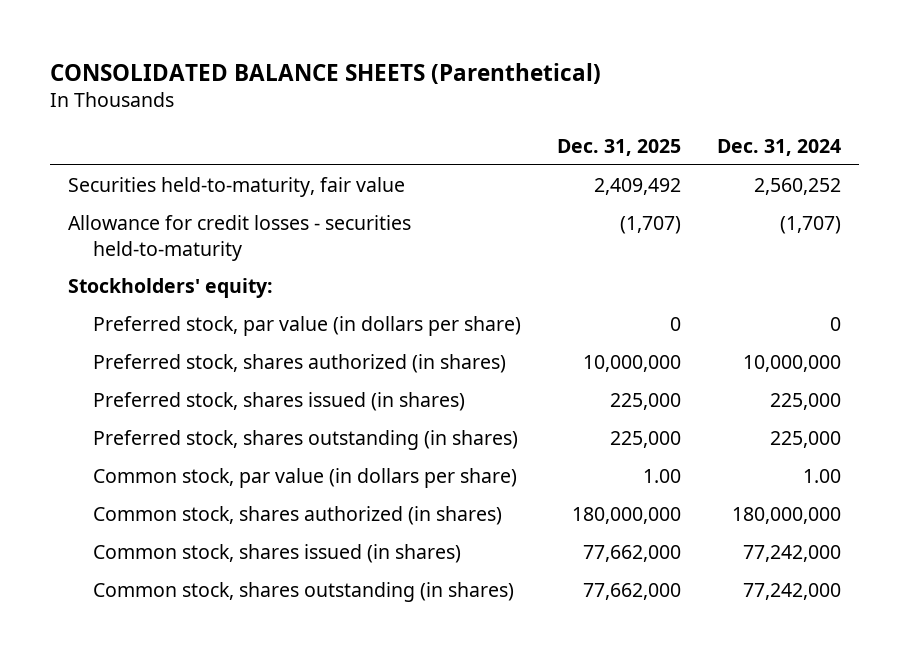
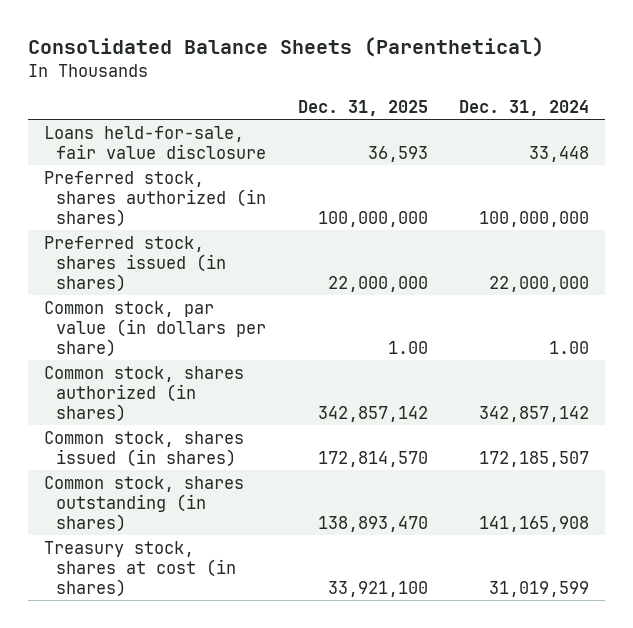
[50,62,602,84] CONSOLIDATED BALANCE SHEETS (Parenthetical) -> [28,37,545,58] Consolidated Balance Sheets (Parenthetical)
[68,177,406,198] Securities held-to-maturity, fair value -> none
[68,215,412,261] Allowance for credit losses - securities held-to-maturity -> none
[68,278,274,299] Stockholders' equity: -> none
[92,316,521,337] Preferred stock, par value (in dollars per share) -> none
[92,430,518,451] Preferred stock, shares outstanding (in shares) -> none
none -> [44,125,267,159] Loans held-for-sale, fair value disclosure
[582,355,681,373] 10,000,000 -> [317,210,428,227] 100,000,000
[743,355,842,373] 10,000,000 -> [479,210,590,227] 100,000,000
[609,393,681,411] 225,000 -> [327,275,428,292] 22,000,000
[770,393,842,411] 225,000 -> [489,275,590,292] 22,000,000
[571,507,681,525] 180,000,000 -> [317,405,428,422] 342,857,142
[732,507,842,525] 180,000,000 -> [479,405,590,422] 342,857,142
[582,545,681,563] 77,662,000 -> [317,450,428,467] 172,814,570
[743,545,842,563] 77,242,000 -> [479,450,590,467] 172,185,507
[582,583,681,601] 77,662,000 -> [317,515,428,532] 138,893,470
[743,583,842,601] 77,242,000 -> [479,515,590,532] 141,165,908
none -> [44,540,237,597] Treasury stock, shares at cost (in shares)

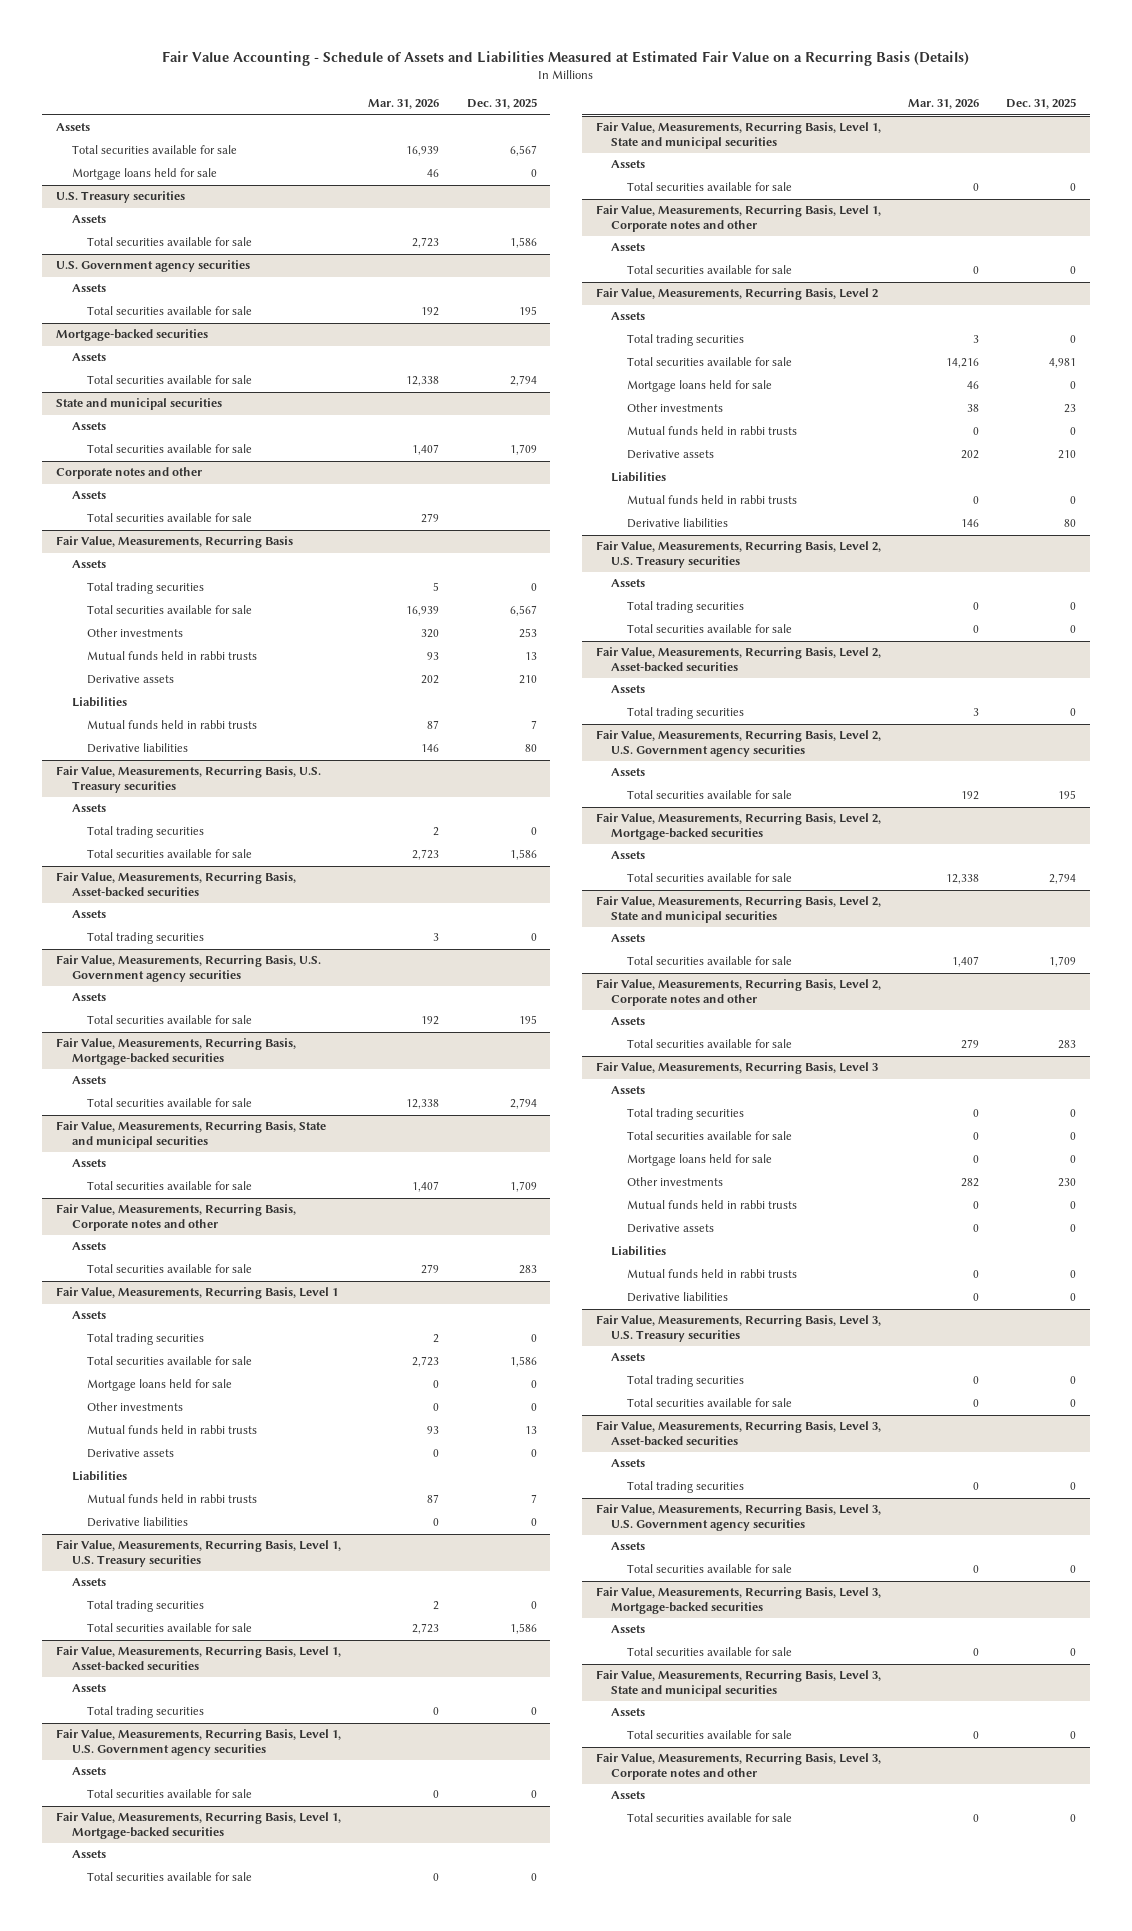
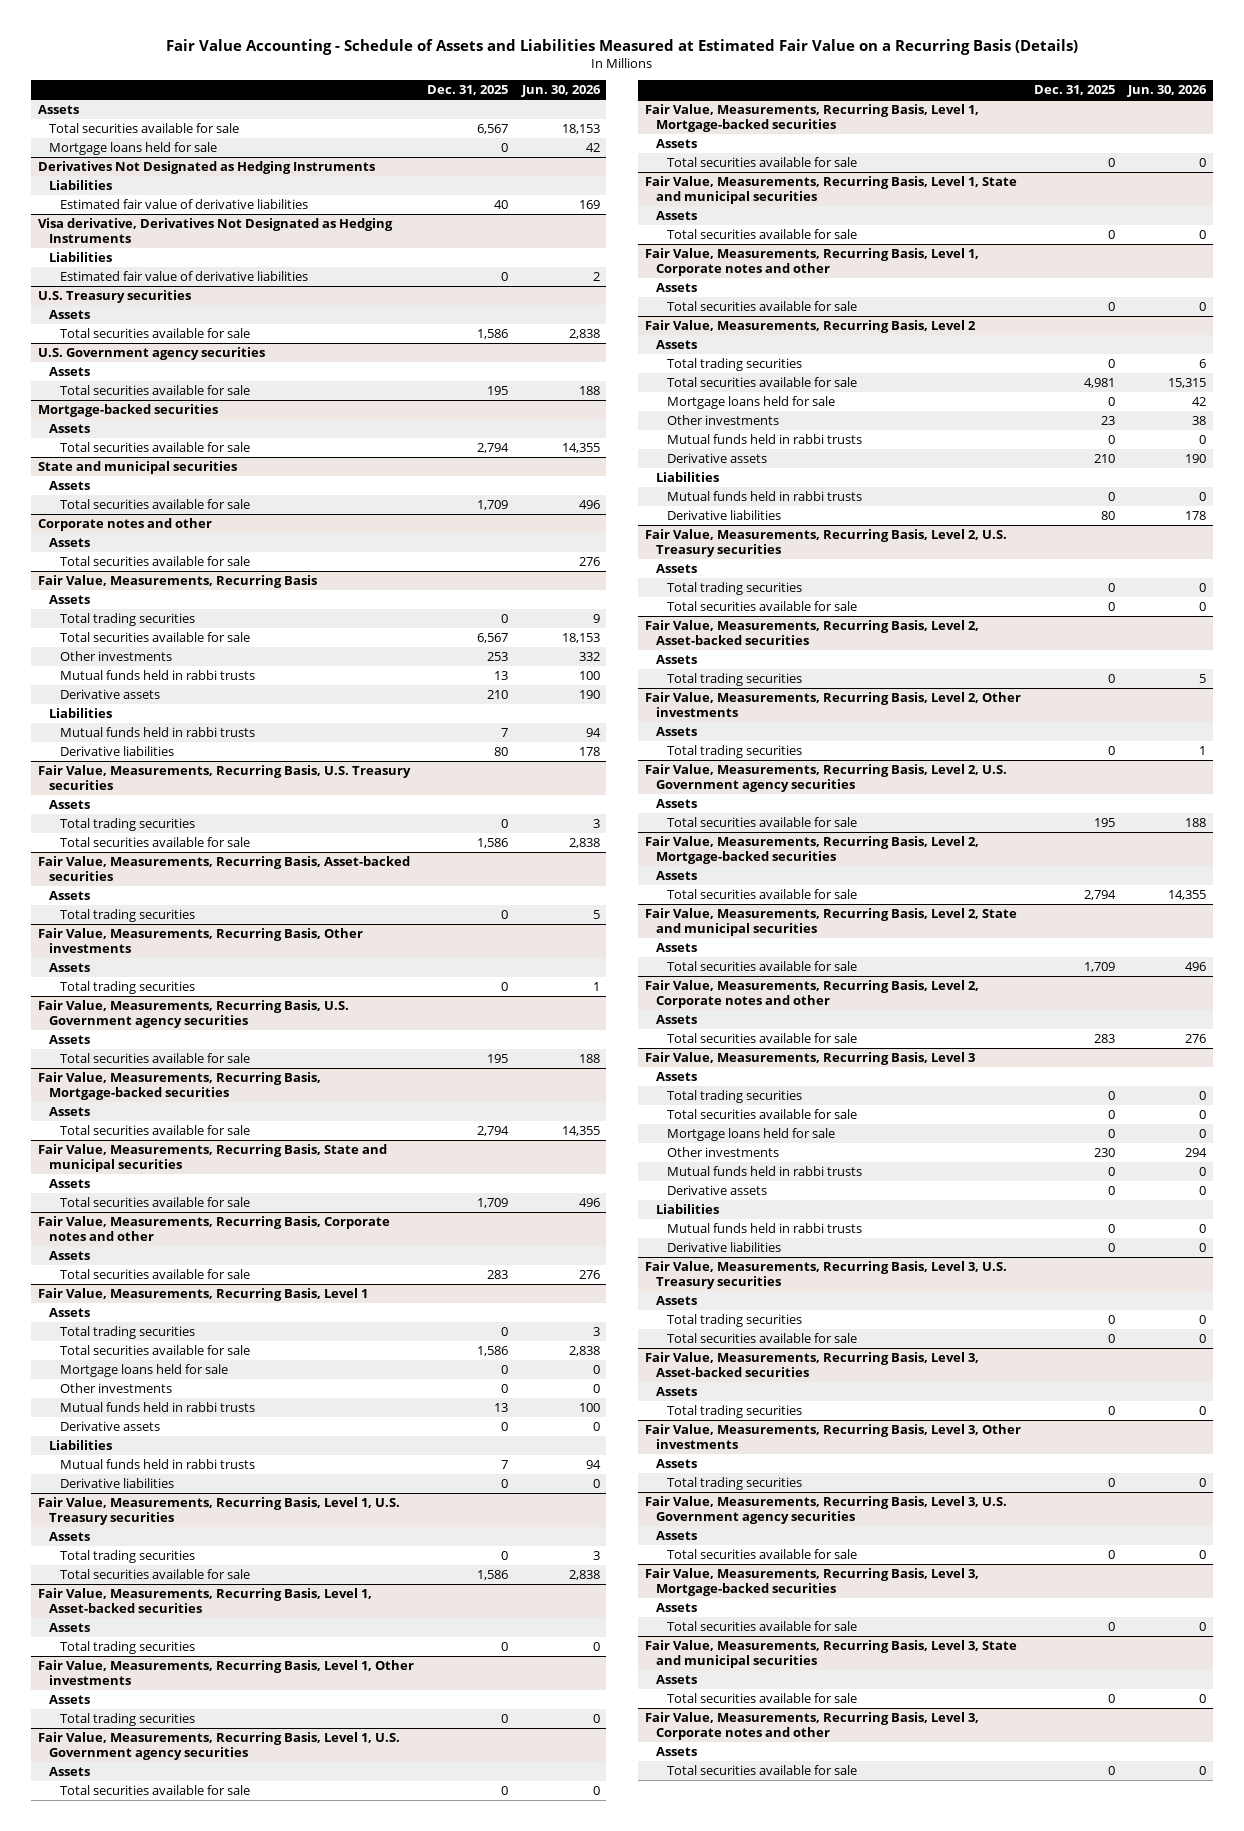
[368,99,440,110] Mar. 31, 2026 -> none
none -> [520,85,601,98] Jun. 30, 2026
none -> [37,160,375,174] Derivatives Not Designated as Hedging Instruments
none -> [49,179,113,190] Liabilities
none -> [60,198,309,209] Estimated fair value of derivative liabilities
none -> [37,217,393,243] Visa derivative, Derivatives Not Designated as Hedging Instruments
none -> [49,251,113,262] Liabilities
none -> [60,270,309,281] Estimated fair value of derivative liabilities
none -> [37,927,363,953] Fair Value, Measurements, Recurring Basis, Other investments
none -> [49,962,91,972] Assets
none -> [60,980,196,994] Total trading securities
none -> [37,1659,414,1685] Fair Value, Measurements, Recurring Basis, Level 1, Other investments
none -> [49,1694,91,1704] Assets
none -> [60,1712,196,1726] Total trading securities
none -> [644,691,1021,717] Fair Value, Measurements, Recurring Basis, Level 2, Other investments
none -> [655,726,697,736] Assets
none -> [666,744,802,758] Total trading securities
none -> [644,1423,1021,1449] Fair Value, Measurements, Recurring Basis, Level 3, Other investments
none -> [655,1458,697,1468] Assets
none -> [666,1476,802,1490] Total trading securities

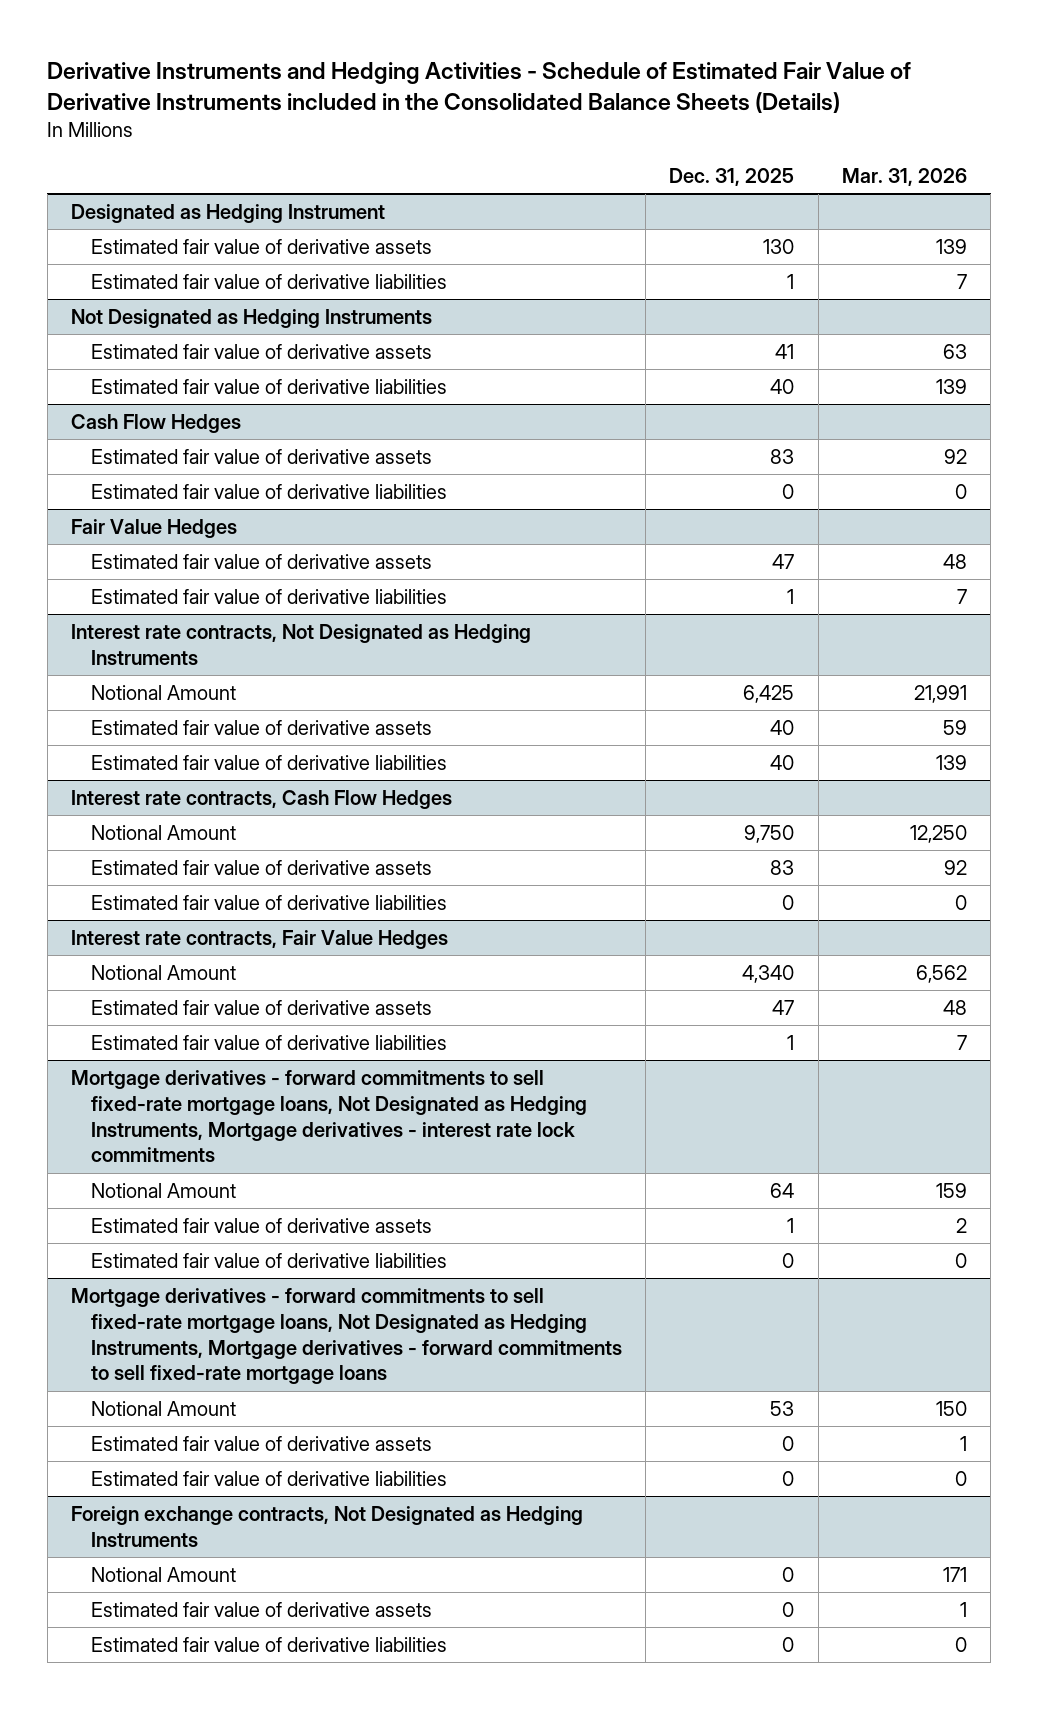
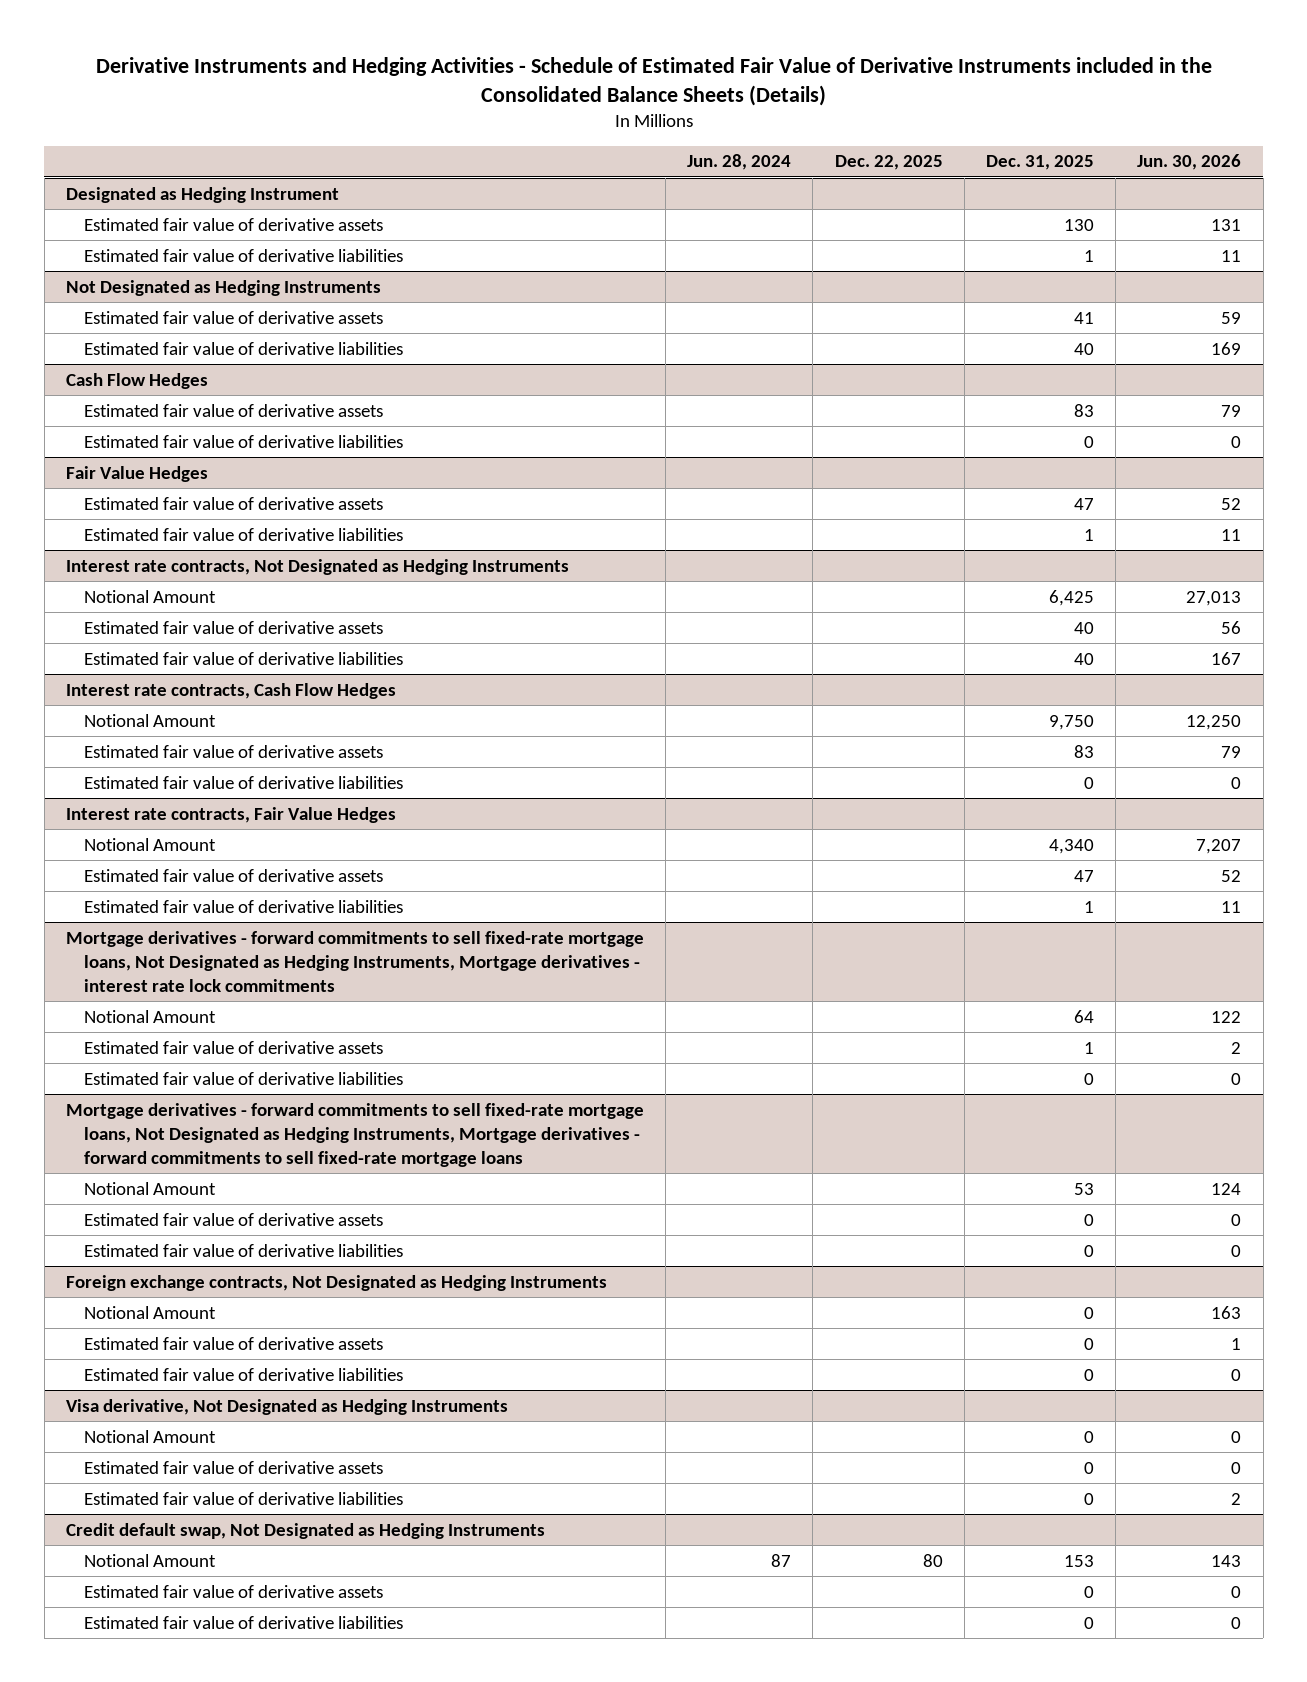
[842,167,968,186] Mar. 31, 2026 -> none
none -> [687,154,792,171] Jun. 28, 2024
none -> [834,155,943,171] Dec. 22, 2025
none -> [1137,154,1242,171] Jun. 30, 2026
none -> [65,1398,508,1415] Visa derivative, Not Designated as Hedging Instruments
none -> [84,1429,217,1443] Notional Amount
none -> [84,1460,384,1474] Estimated fair value of derivative assets
none -> [84,1491,404,1505] Estimated fair value of derivative liabilities
none -> [65,1522,545,1539] Credit default swap, Not Designated as Hedging Instruments
none -> [84,1553,217,1567] Notional Amount
none -> [84,1584,384,1598] Estimated fair value of derivative assets
none -> [84,1615,404,1629] Estimated fair value of derivative liabilities

